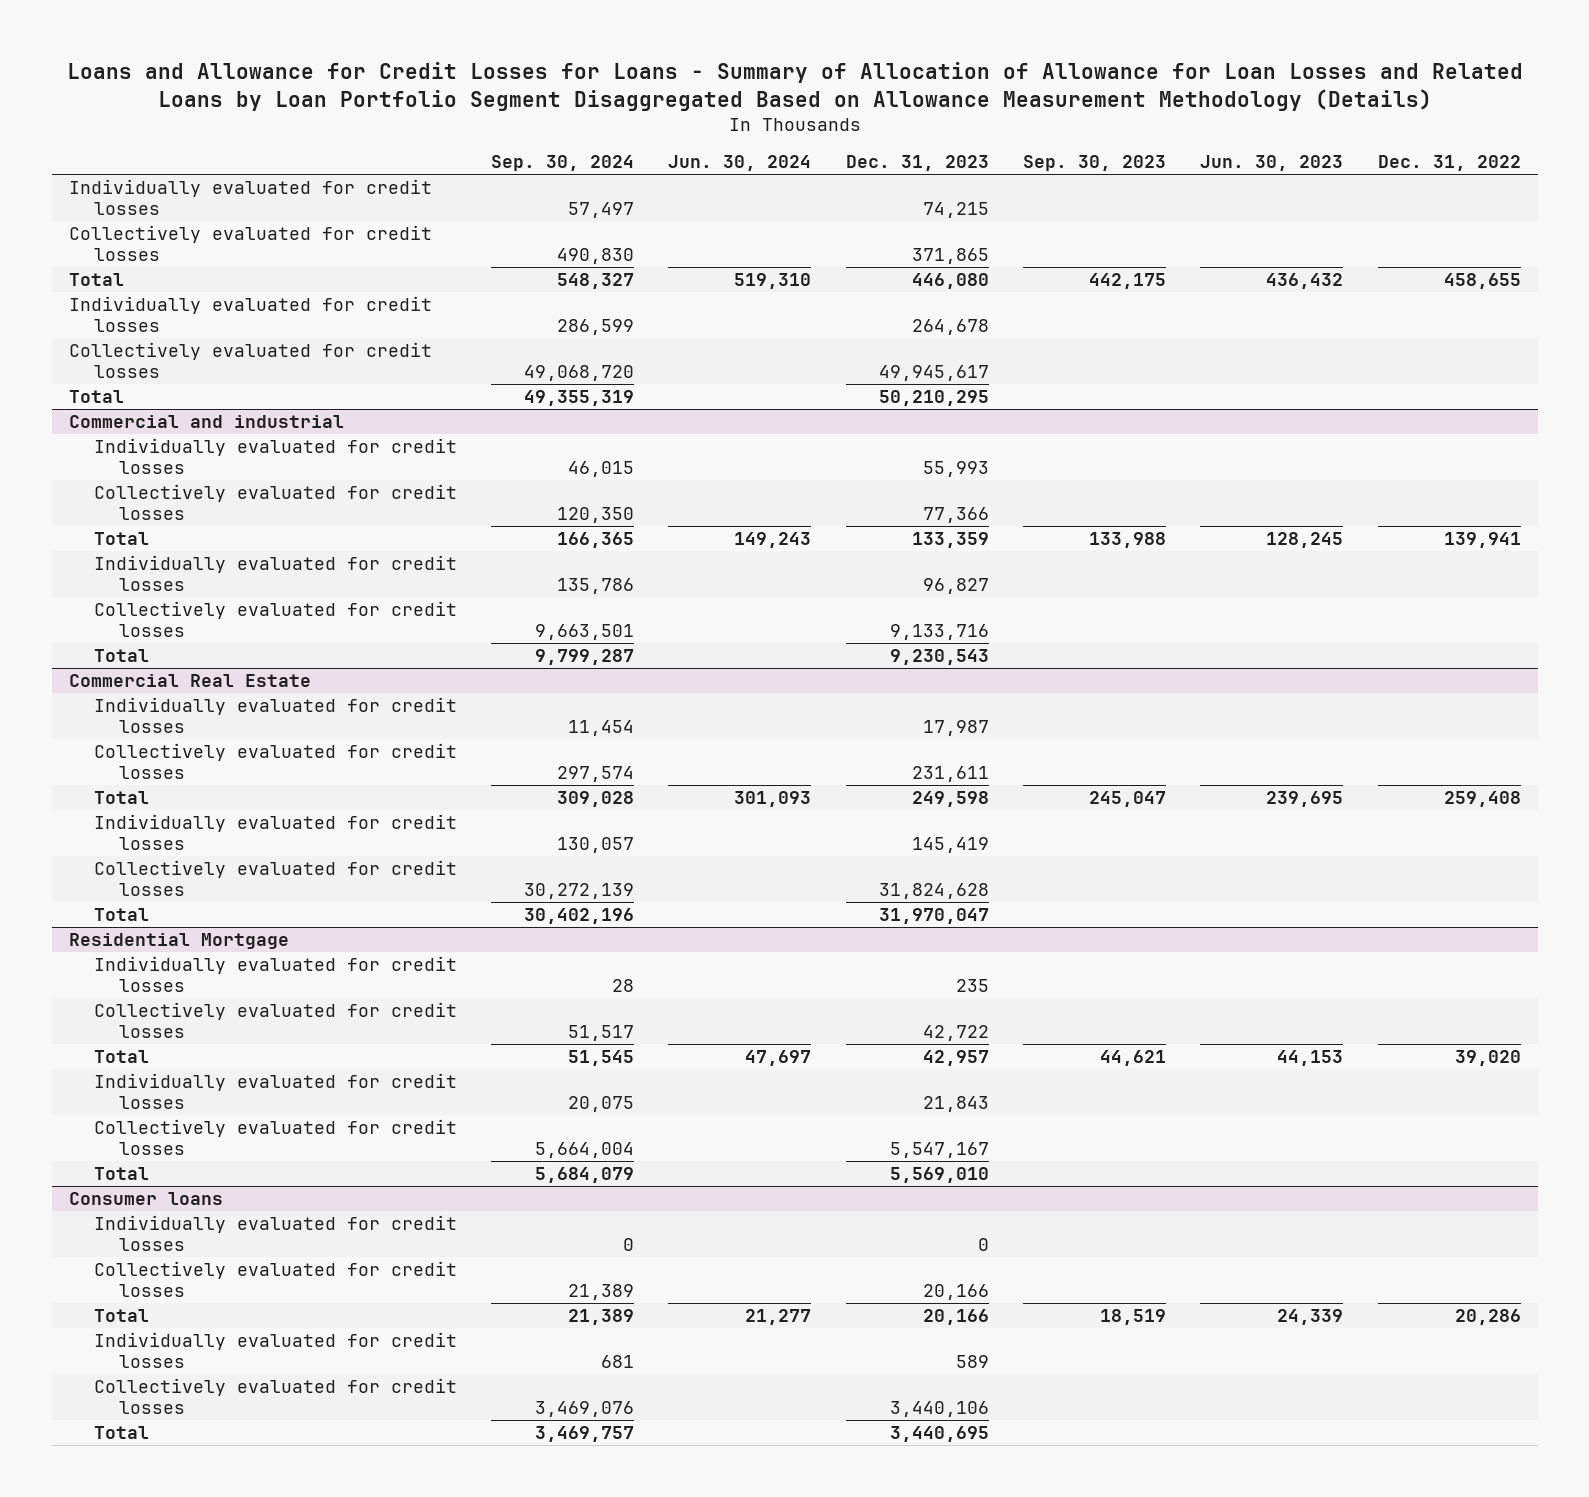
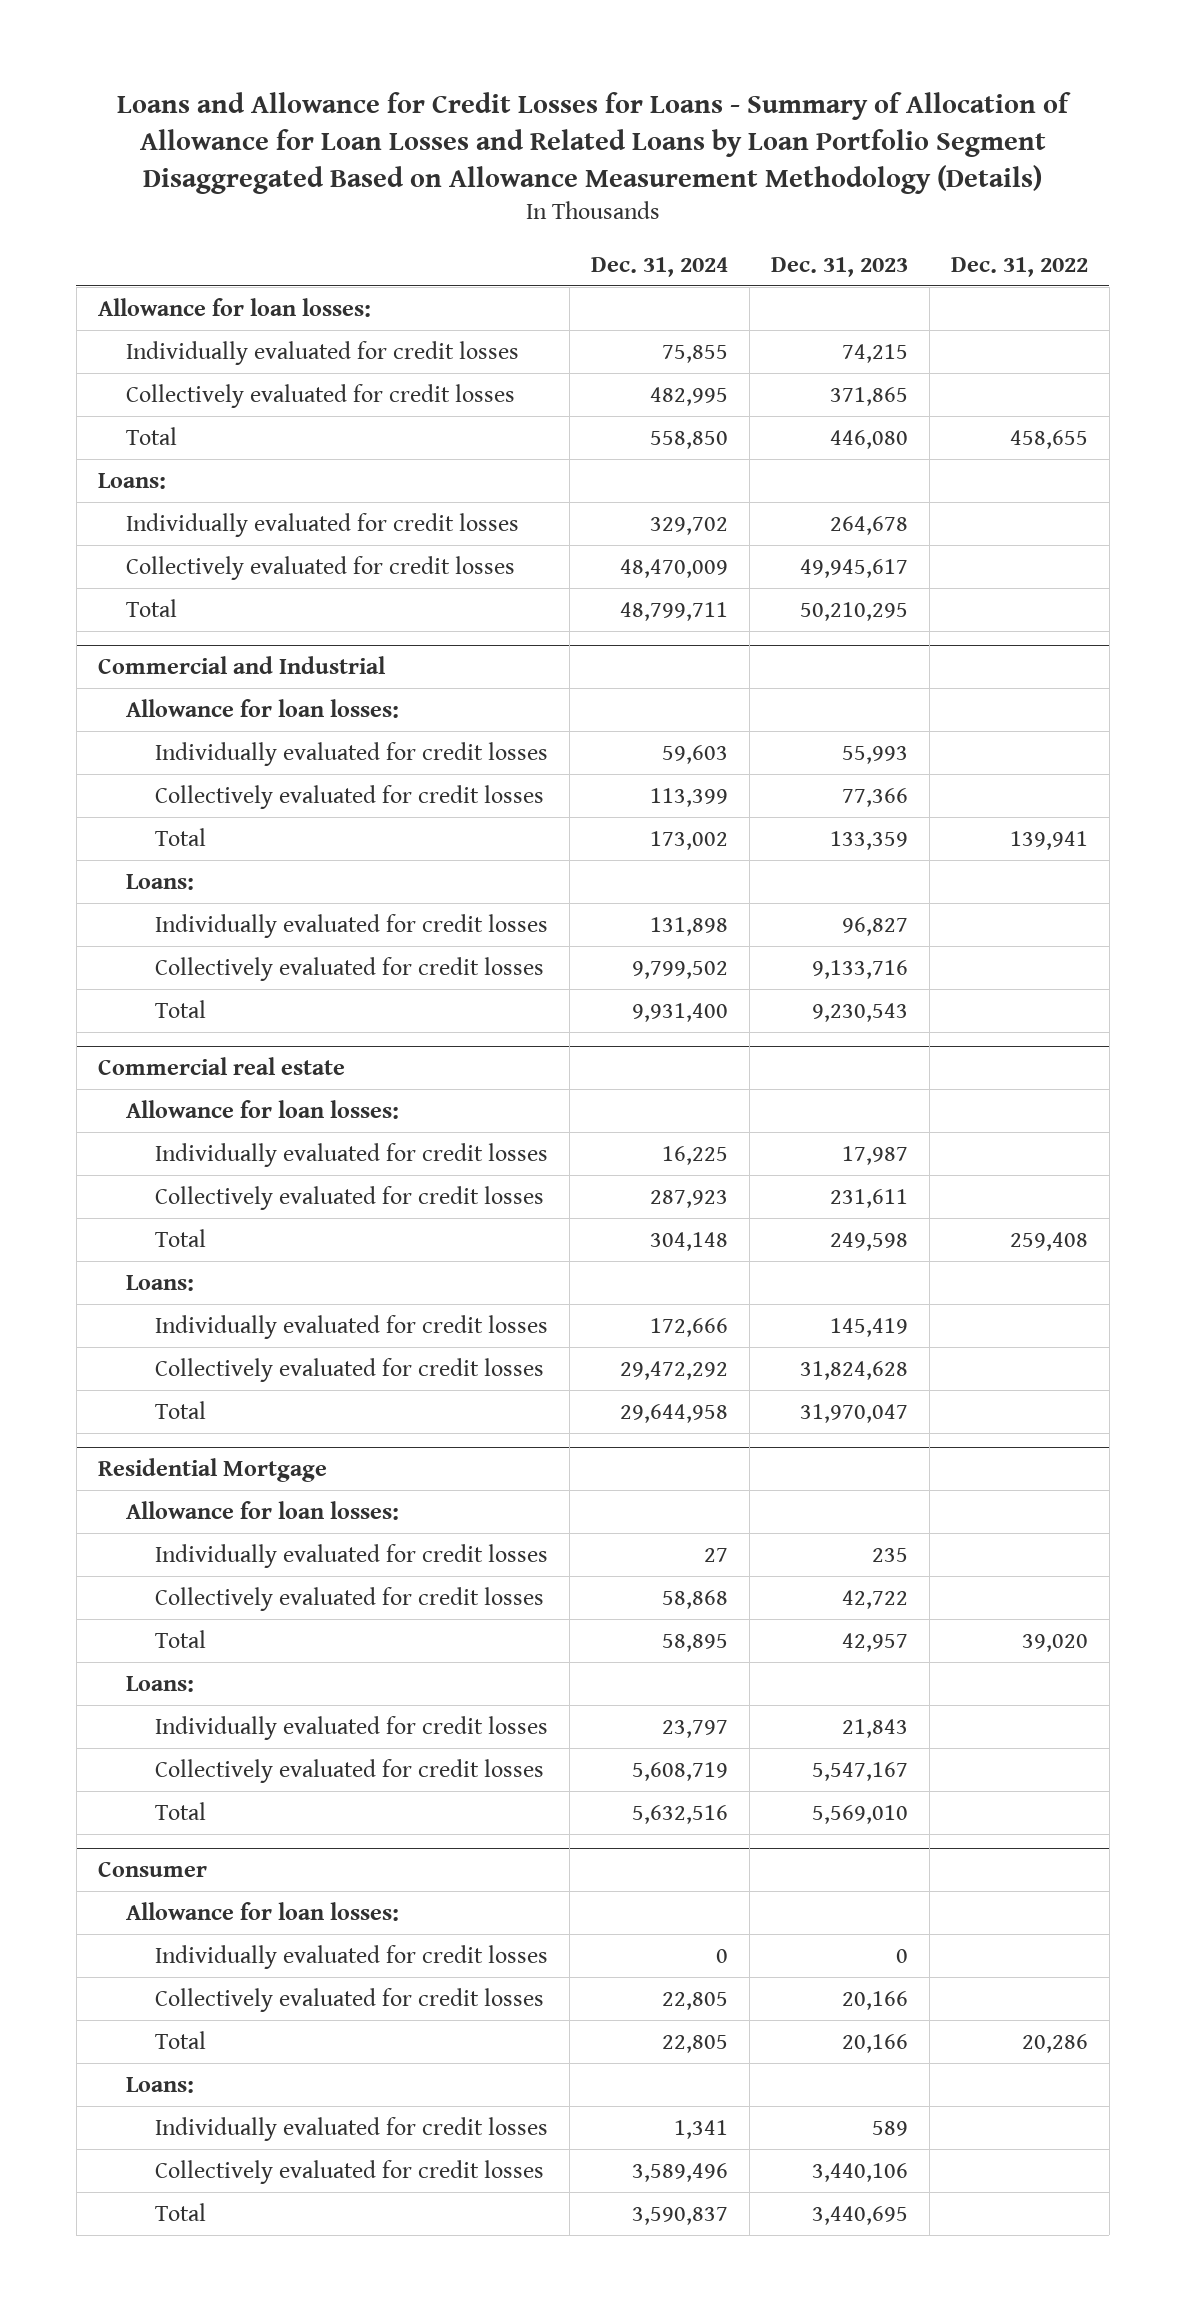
[491,155,635,172] Sep. 30, 2024 -> none
[668,155,812,172] Jun. 30, 2024 -> none
[1023,155,1167,172] Sep. 30, 2023 -> none
[1200,155,1344,172] Jun. 30, 2023 -> none
none -> [590,256,728,277] Dec. 31, 2024
none -> [97,297,371,317] Allowance for loan losses:
none -> [97,472,166,489] Loans:
[68,415,344,429] Commercial and industrial -> [97,656,386,675] Commercial and Industrial
none -> [126,698,400,718] Allowance for loan losses:
none -> [126,873,195,890] Loans:
[68,674,311,688] Commercial Real Estate -> [97,1057,345,1076] Commercial real estate
none -> [126,1099,400,1119] Allowance for loan losses:
none -> [126,1274,195,1291] Loans:
none -> [126,1500,400,1520] Allowance for loan losses:
none -> [126,1675,195,1692] Loans:
[68,1192,223,1206] Consumer loans -> [97,1862,207,1878] Consumer
none -> [126,1901,400,1921] Allowance for loan losses:
none -> [126,2076,195,2093] Loans:

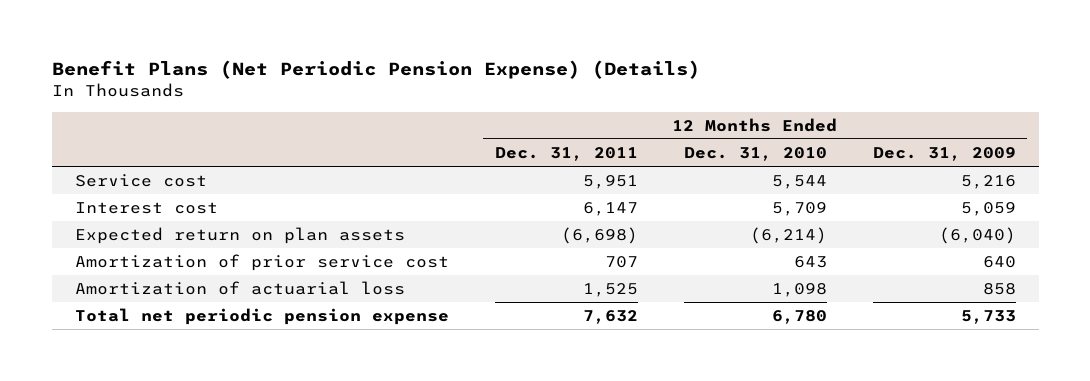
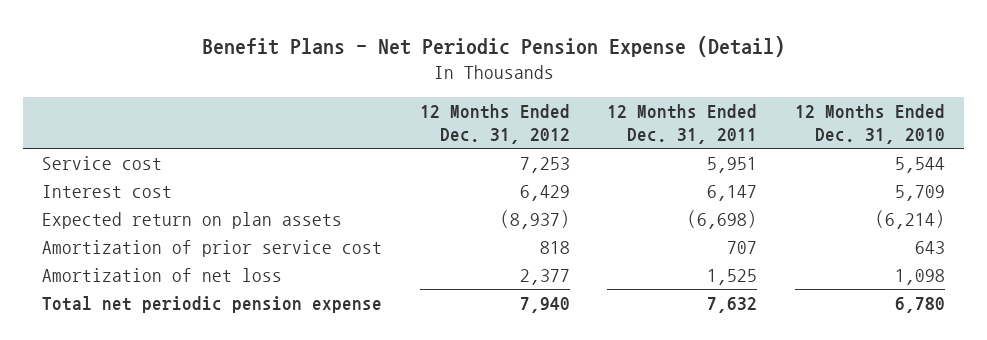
[51,60,700,80] Benefit Plans (Net Periodic Pension Expense) (Details) -> [201,35,785,57] Benefit Plans - Net Periodic Pension Expense (Detail)
[872,146,1016,161] Dec. 31, 2009 -> none
none -> [419,104,570,145] 12 Months Ended Dec. 31, 2012
[74,281,405,296] Amortization of actuarial loss -> [41,268,282,283] Amortization of net loss

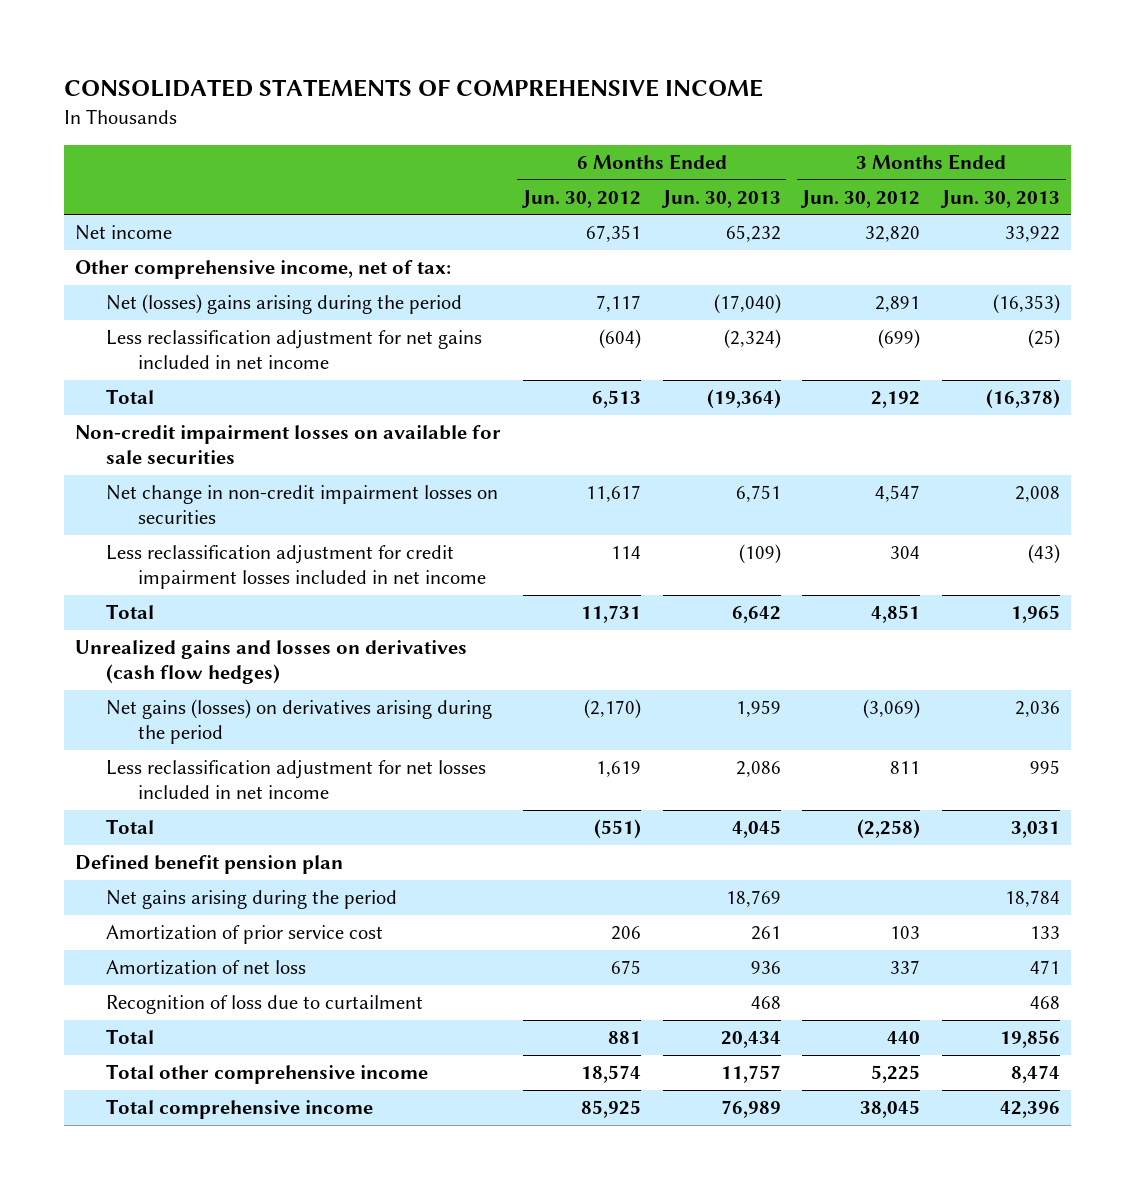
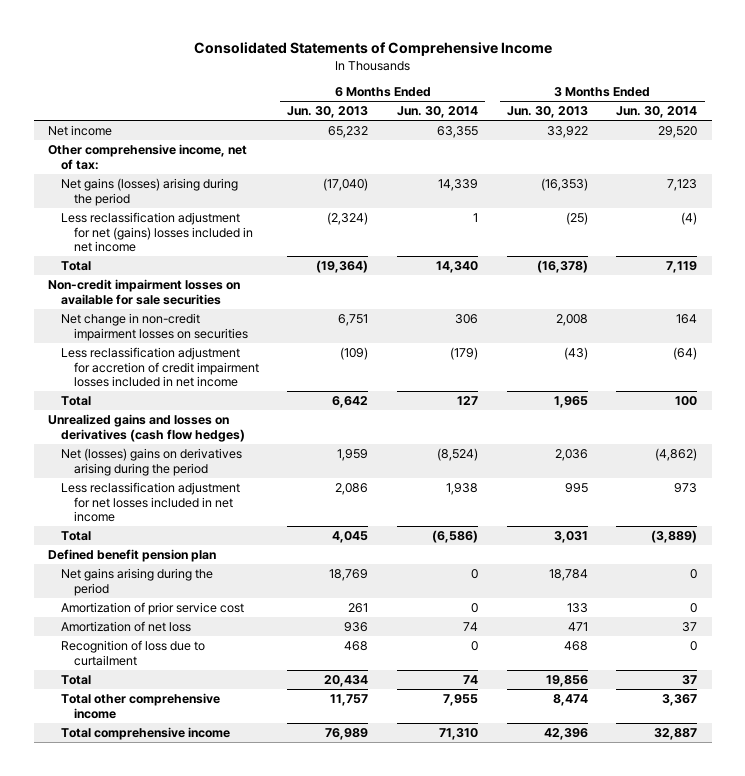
[63,79,763,98] CONSOLIDATED STATEMENTS OF COMPREHENSIVE INCOME -> [193,41,552,56] Consolidated Statements of Comprehensive Income
[520,189,641,208] Jun. 30, 2012 -> none
[800,189,921,208] Jun. 30, 2012 -> none
none -> [397,106,479,119] Jun. 30, 2014
none -> [616,106,698,119] Jun. 30, 2014
[106,294,463,315] Net (losses) gains arising during the period -> [60,177,238,206] Net gains (losses) arising during the period
[106,330,483,369] Less reclassification adjustment for net gains included in net income -> [60,211,253,253] Less reclassification adjustment for net (gains) losses included in net income
[106,545,486,589] Less reclassification adjustment for credit impairment losses included in net income -> [60,346,259,388] Less reclassification adjustment for accretion of credit impairment losses included in net income
[106,699,493,744] Net gains (losses) on derivatives arising during the period -> [60,447,242,476] Net (losses) gains on derivatives arising during the period

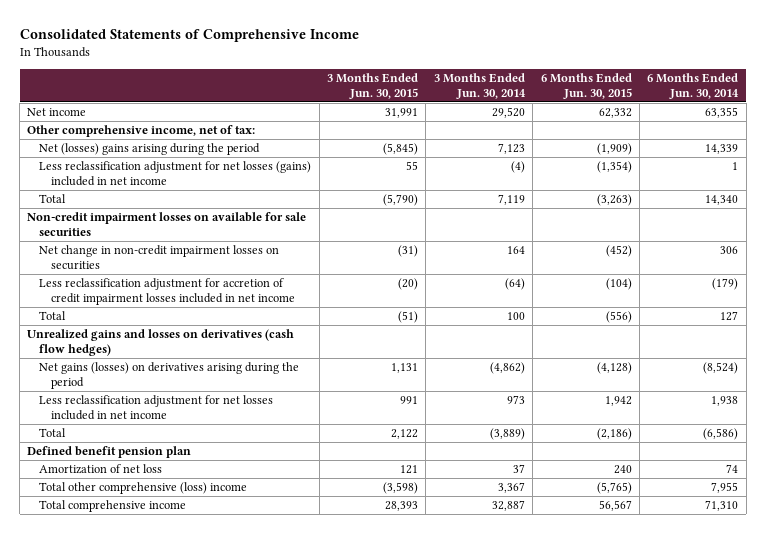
[287,106,369,119] Jun. 30, 2013 -> none
[506,106,588,119] Jun. 30, 2013 -> none
none -> [327,73,419,100] 3 Months Ended Jun. 30, 2015
none -> [540,73,632,100] 6 Months Ended Jun. 30, 2015
[60,177,238,206] Net gains (losses) arising during the period -> [39,143,261,156] Net (losses) gains arising during the period
[60,211,253,253] Less reclassification adjustment for net (gains) losses included in net income -> [39,161,312,186] Less reclassification adjustment for net losses (gains) included in net income
[60,447,242,476] Net (losses) gains on derivatives arising during the period -> [39,362,300,389] Net gains (losses) on derivatives arising during the period
[60,567,213,596] Net gains arising during the period -> none
[60,601,244,615] Amortization of prior service cost -> none
[60,639,205,666] Recognition of loss due to curtailment -> none
[60,674,91,685] Total -> none
[60,692,220,719] Total other comprehensive income -> [39,482,248,495] Total other comprehensive (loss) income

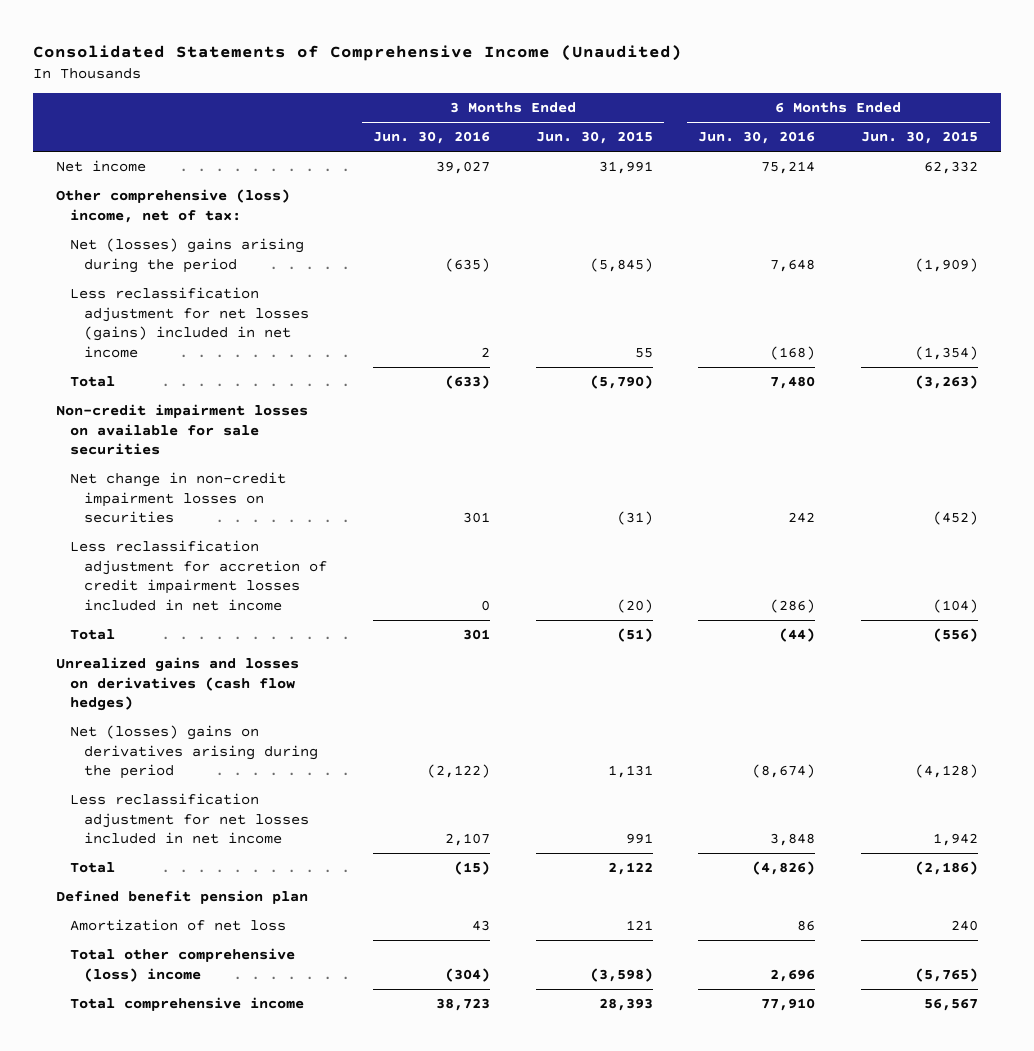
[19,29,359,43] Consolidated Statements of Comprehensive Income -> [33,45,683,62] Consolidated Statements of Comprehensive Income (Unaudited)
[433,73,526,100] 3 Months Ended Jun. 30, 2014 -> none
[647,73,740,100] 6 Months Ended Jun. 30, 2014 -> none
none -> [373,131,491,145] Jun. 30, 2016
none -> [698,131,816,145] Jun. 30, 2016
[27,125,256,138] Other comprehensive income, net of tax: -> [56,188,291,223] Other comprehensive (loss) income, net of tax:
[39,362,300,389] Net gains (losses) on derivatives arising during the period -> [70,724,319,780] Net (losses) gains on derivatives arising during the period

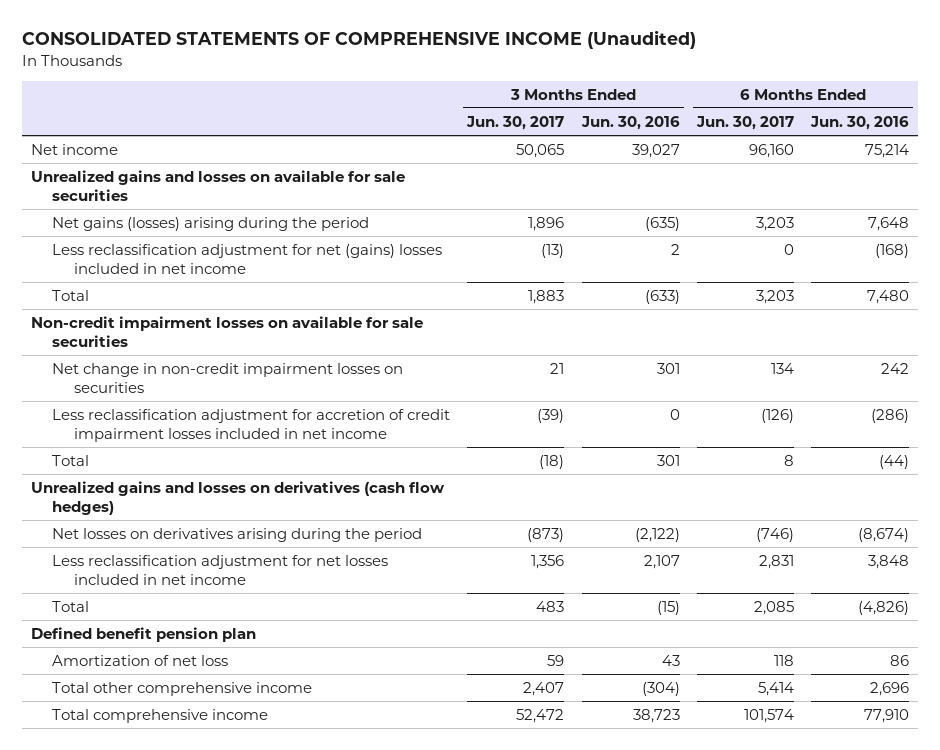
[33,45,683,62] Consolidated Statements of Comprehensive Income (Unaudited) -> [21,30,696,50] CONSOLIDATED STATEMENTS OF COMPREHENSIVE INCOME (Unaudited)
[535,131,653,145] Jun. 30, 2015 -> none
[861,131,979,145] Jun. 30, 2015 -> none
none -> [466,115,565,130] Jun. 30, 2017
none -> [695,115,794,130] Jun. 30, 2017
[56,188,291,223] Other comprehensive (loss) income, net of tax: -> none
none -> [30,169,405,201] Unrealized gains and losses on available for sale securities
[70,237,305,273] Net (losses) gains arising during the period -> [52,216,370,231] Net gains (losses) arising during the period
[70,286,310,358] Less reclassification adjustment for net losses (gains) included in net income -> [52,243,443,274] Less reclassification adjustment for net (gains) losses included in net income
[70,724,319,780] Net (losses) gains on derivatives arising during the period -> [52,527,423,542] Net losses on derivatives arising during the period
[70,947,296,982] Total other comprehensive (loss) income -> [52,681,313,696] Total other comprehensive income

